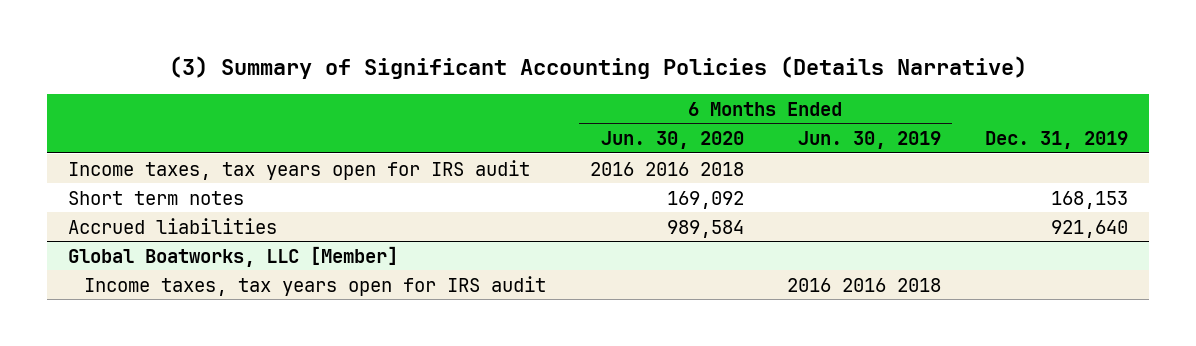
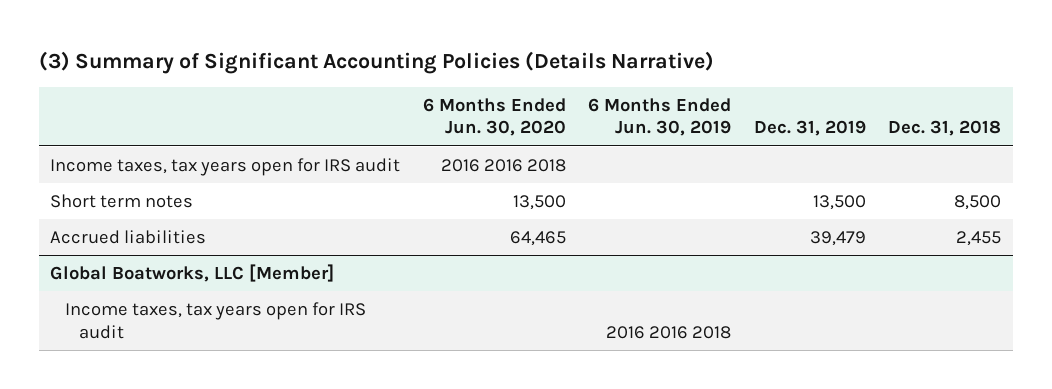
none -> [888,120,1002,137] Dec. 31, 2018
[666,190,744,209] 169,092 -> [512,195,566,211] 13,500
[1050,190,1128,209] 168,153 -> [812,195,866,211] 13,500
[666,219,744,238] 989,584 -> [509,231,566,247] 64,465
[1050,219,1128,238] 921,640 -> [809,231,866,247] 39,479

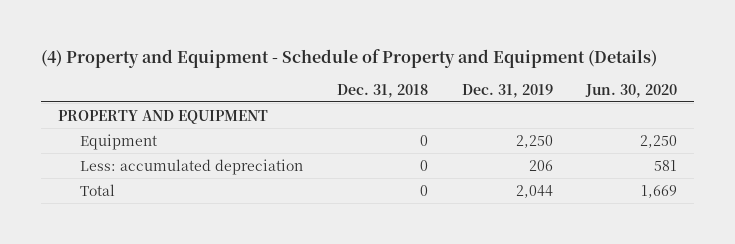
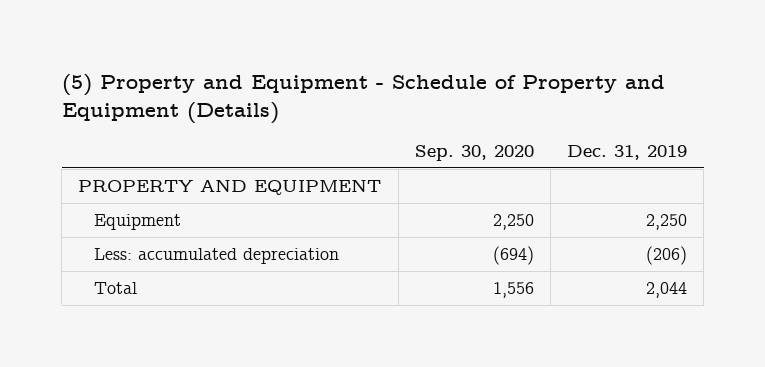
[41,49,658,69] (4) Property and Equipment - Schedule of Property and Equipment (Details) -> [61,74,665,124] (5) Property and Equipment - Schedule of Property and Equipment (Details)
[336,83,428,98] Dec. 31, 2018 -> none
[585,83,678,98] Jun. 30, 2020 -> none
none -> [414,145,534,162] Sep. 30, 2020
[528,159,553,171] 206 -> [646,245,688,265] (206)

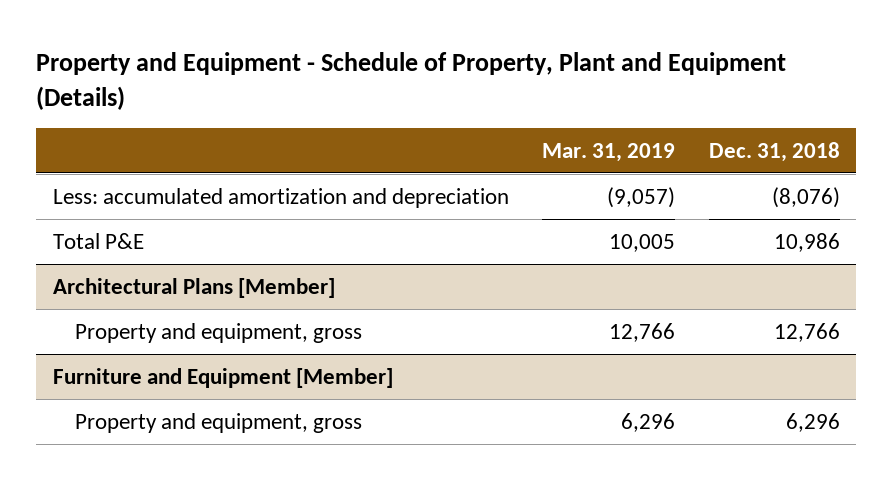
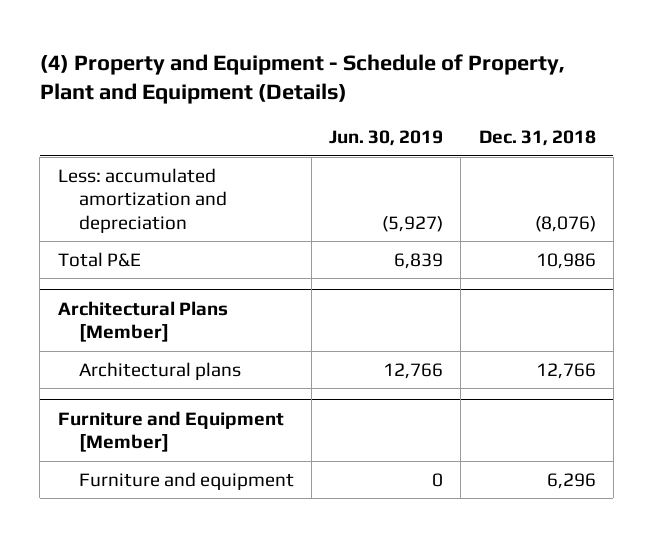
[36,52,787,110] Property and Equipment - Schedule of Property, Plant and Equipment (Details) -> [39,53,565,105] (4) Property and Equipment - Schedule of Property, Plant and Equipment (Details)
[542,142,676,162] Mar. 31, 2019 -> none
none -> [329,130,444,147] Jun. 30, 2019
[74,322,362,343] Property and equipment, gross -> [79,361,242,380] Architectural plans
[74,412,362,433] Property and equipment, gross -> [79,471,295,490] Furniture and equipment

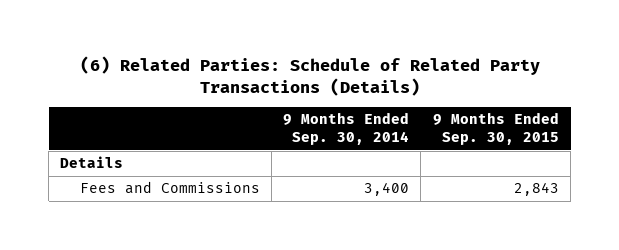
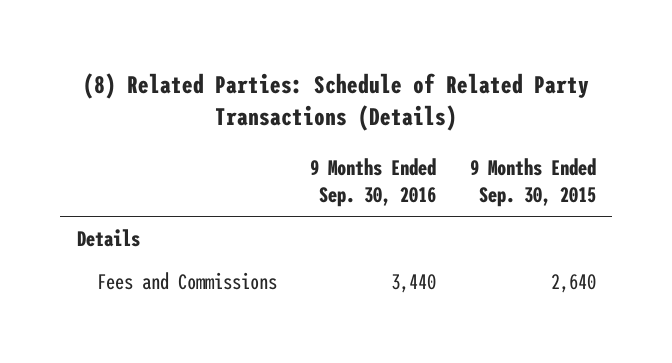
[79,55,540,96] (6) Related Parties: Schedule of Related Party Transactions (Details) -> [83,72,590,132] (8) Related Parties: Schedule of Related Party Transactions (Details)
[283,112,410,146] 9 Months Ended Sep. 30, 2014 -> none
none -> [310,158,437,208] 9 Months Ended Sep. 30, 2016
[513,182,559,197] 2,843 -> [550,273,596,293] 2,640

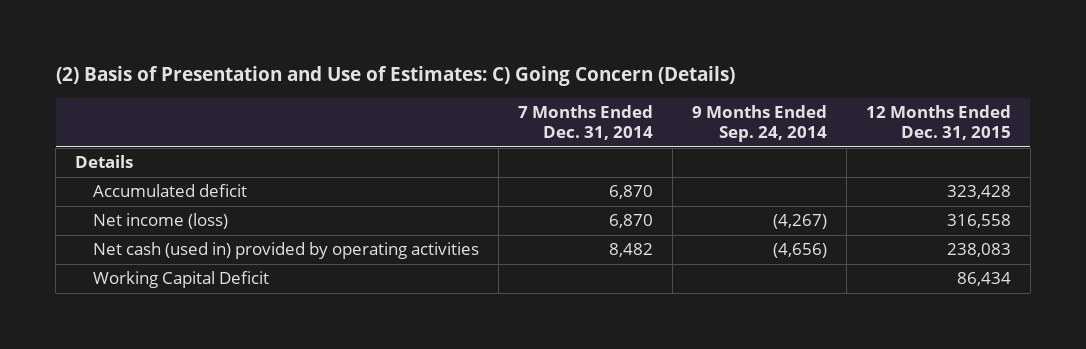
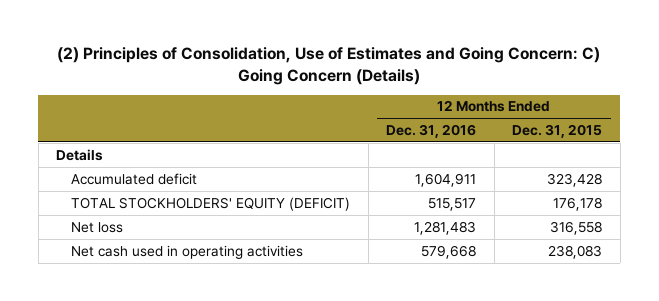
[55,66,735,87] (2) Basis of Presentation and Use of Estimates: C) Going Concern (Details) -> [57,47,601,85] (2) Principles of Consolidation, Use of Estimates and Going Concern: C) Going Concern (Details)
[517,104,653,140] 7 Months Ended Dec. 31, 2014 -> none
[691,104,827,142] 9 Months Ended Sep. 24, 2014 -> none
none -> [386,123,477,138] Dec. 31, 2016
[92,271,269,289] Working Capital Deficit -> none
none -> [70,196,350,211] TOTAL STOCKHOLDERS' EQUITY (DEFICIT)
[92,213,228,230] Net income (loss) -> [70,221,123,233] Net loss
[92,242,479,260] Net cash (used in) provided by operating activities -> [70,244,303,259] Net cash used in operating activities

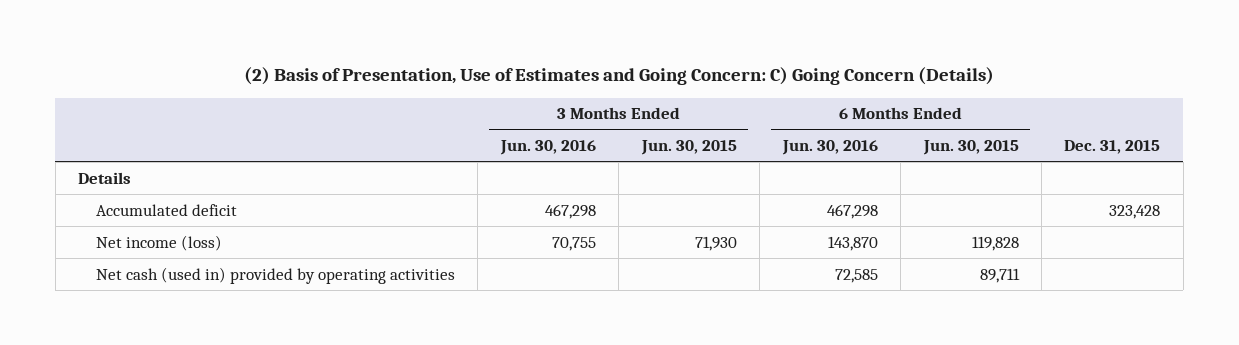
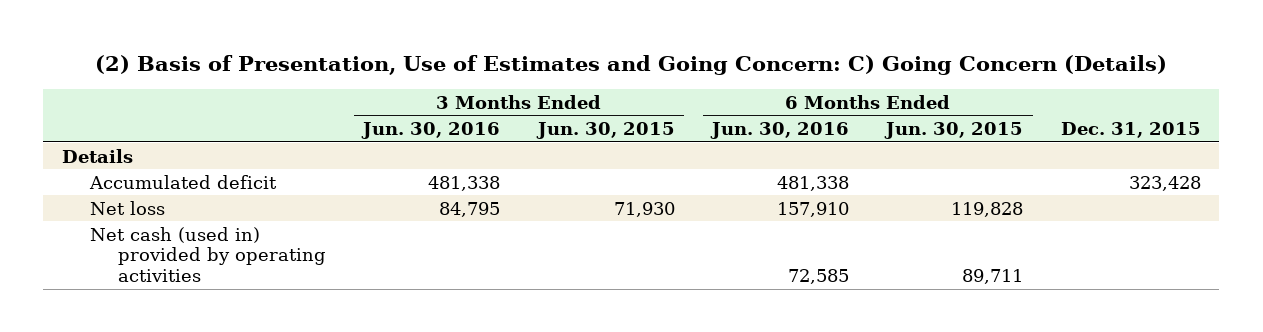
[544,203,596,219] 467,298 -> [428,175,501,191] 481,338
[826,203,878,219] 467,298 -> [777,175,850,191] 481,338
[95,234,222,251] Net income (loss) -> [90,200,166,215] Net loss
[551,236,596,251] 70,755 -> [439,201,501,217] 84,795
[827,235,878,251] 143,870 -> [777,201,850,217] 157,910

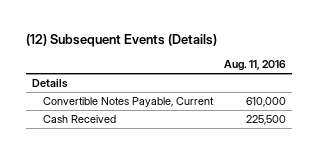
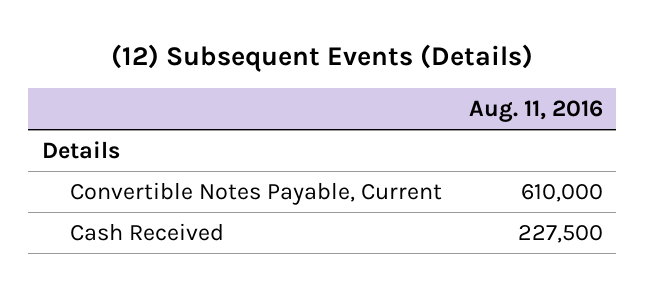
[246,115,287,126] 225,500 -> [517,224,603,243] 227,500

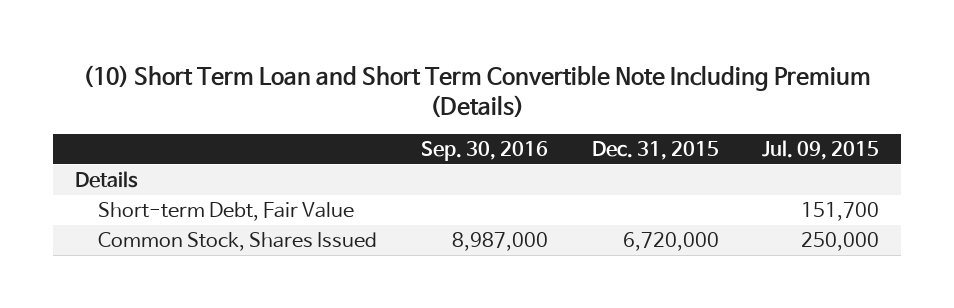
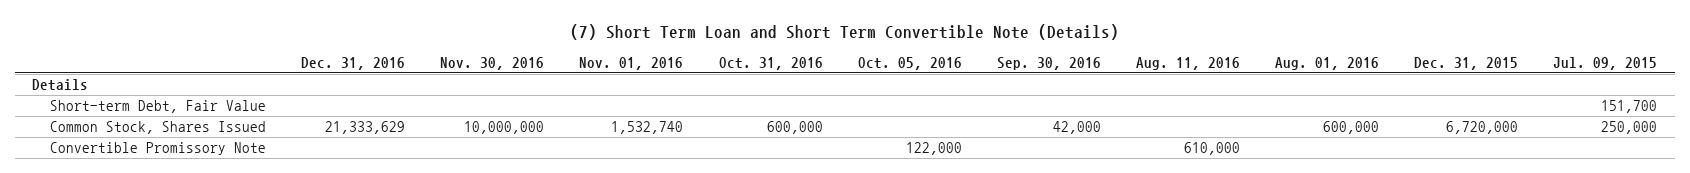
[83,64,872,119] (10) Short Term Loan and Short Term Convertible Note Including Premium (Details) -> [569,24,1119,41] (7) Short Term Loan and Short Term Convertible Note (Details)
none -> [301,56,406,70] Dec. 31, 2016
none -> [440,56,545,70] Nov. 30, 2016
none -> [579,56,684,70] Nov. 01, 2016
none -> [718,56,823,70] Oct. 31, 2016
none -> [857,56,962,70] Oct. 05, 2016
none -> [1135,56,1240,70] Aug. 11, 2016
none -> [1275,56,1380,70] Aug. 01, 2016
[452,232,549,252] 8,987,000 -> [1052,121,1101,135] 42,000
none -> [49,142,266,156] Convertible Promissory Note

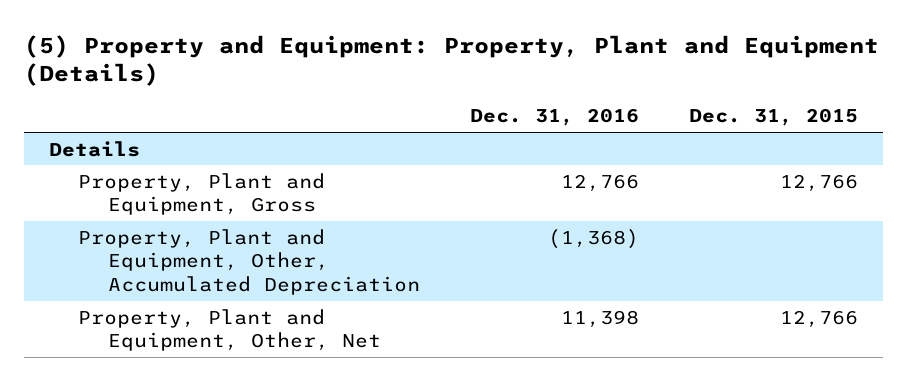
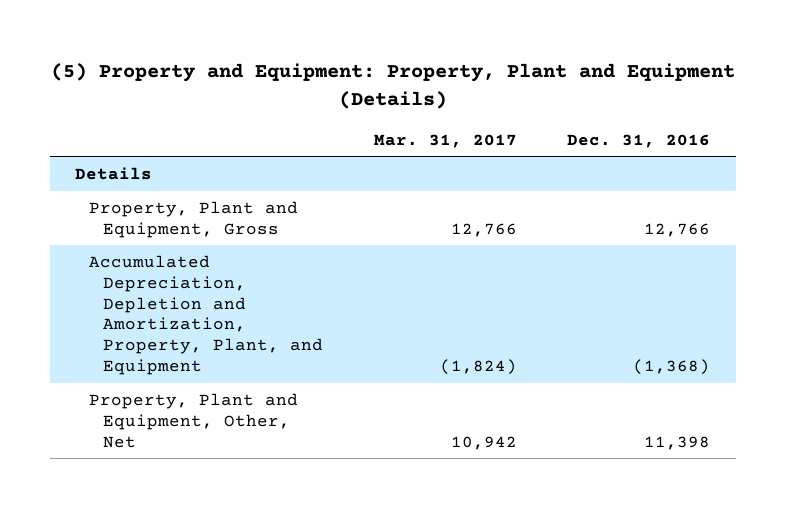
[689,108,859,127] Dec. 31, 2015 -> none
none -> [373,133,517,148] Mar. 31, 2017
[78,228,420,296] Property, Plant and Equipment, Other, Accumulated Depreciation -> [89,254,323,376] Accumulated Depreciation, Depletion and Amortization, Property, Plant, and Equipment

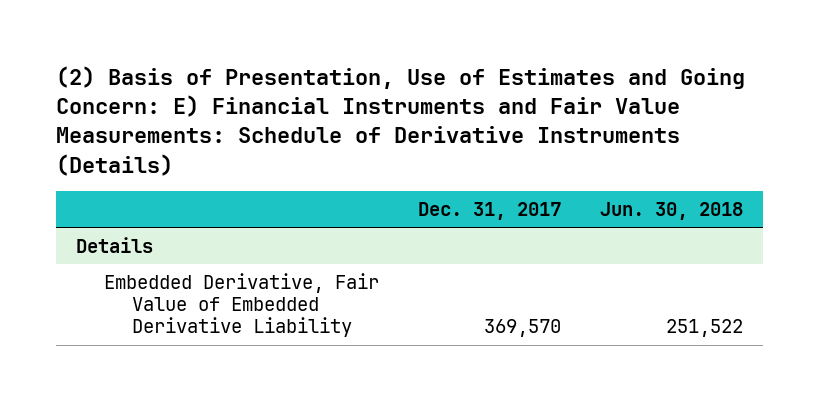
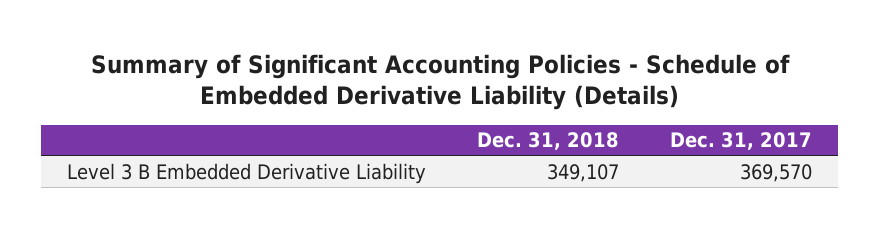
[56,66,746,176] (2) Basis of Presentation, Use of Estimates and Going Concern: E) Financial Instruments and Fair Value Measurements: Schedule of Derivative Instruments (Details) -> [90,53,790,111] Summary of Significant Accounting Policies - Schedule of Embedded Derivative Liability (Details)
[600,202,744,221] Jun. 30, 2018 -> none
none -> [477,132,620,151] Dec. 31, 2018
[75,236,153,253] Details -> none
[103,272,379,338] Embedded Derivative, Fair Value of Embedded Derivative Liability -> [67,162,427,184] Level 3 B Embedded Derivative Liability

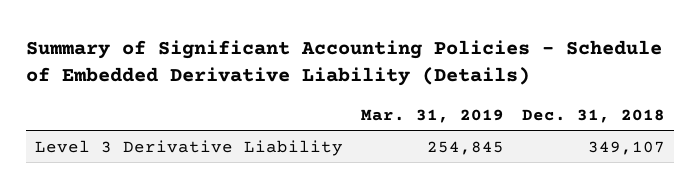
[670,132,813,151] Dec. 31, 2017 -> none
none -> [360,108,504,123] Mar. 31, 2019
[67,162,427,184] Level 3 B Embedded Derivative Liability -> [35,139,344,156] Level 3 Derivative Liability

